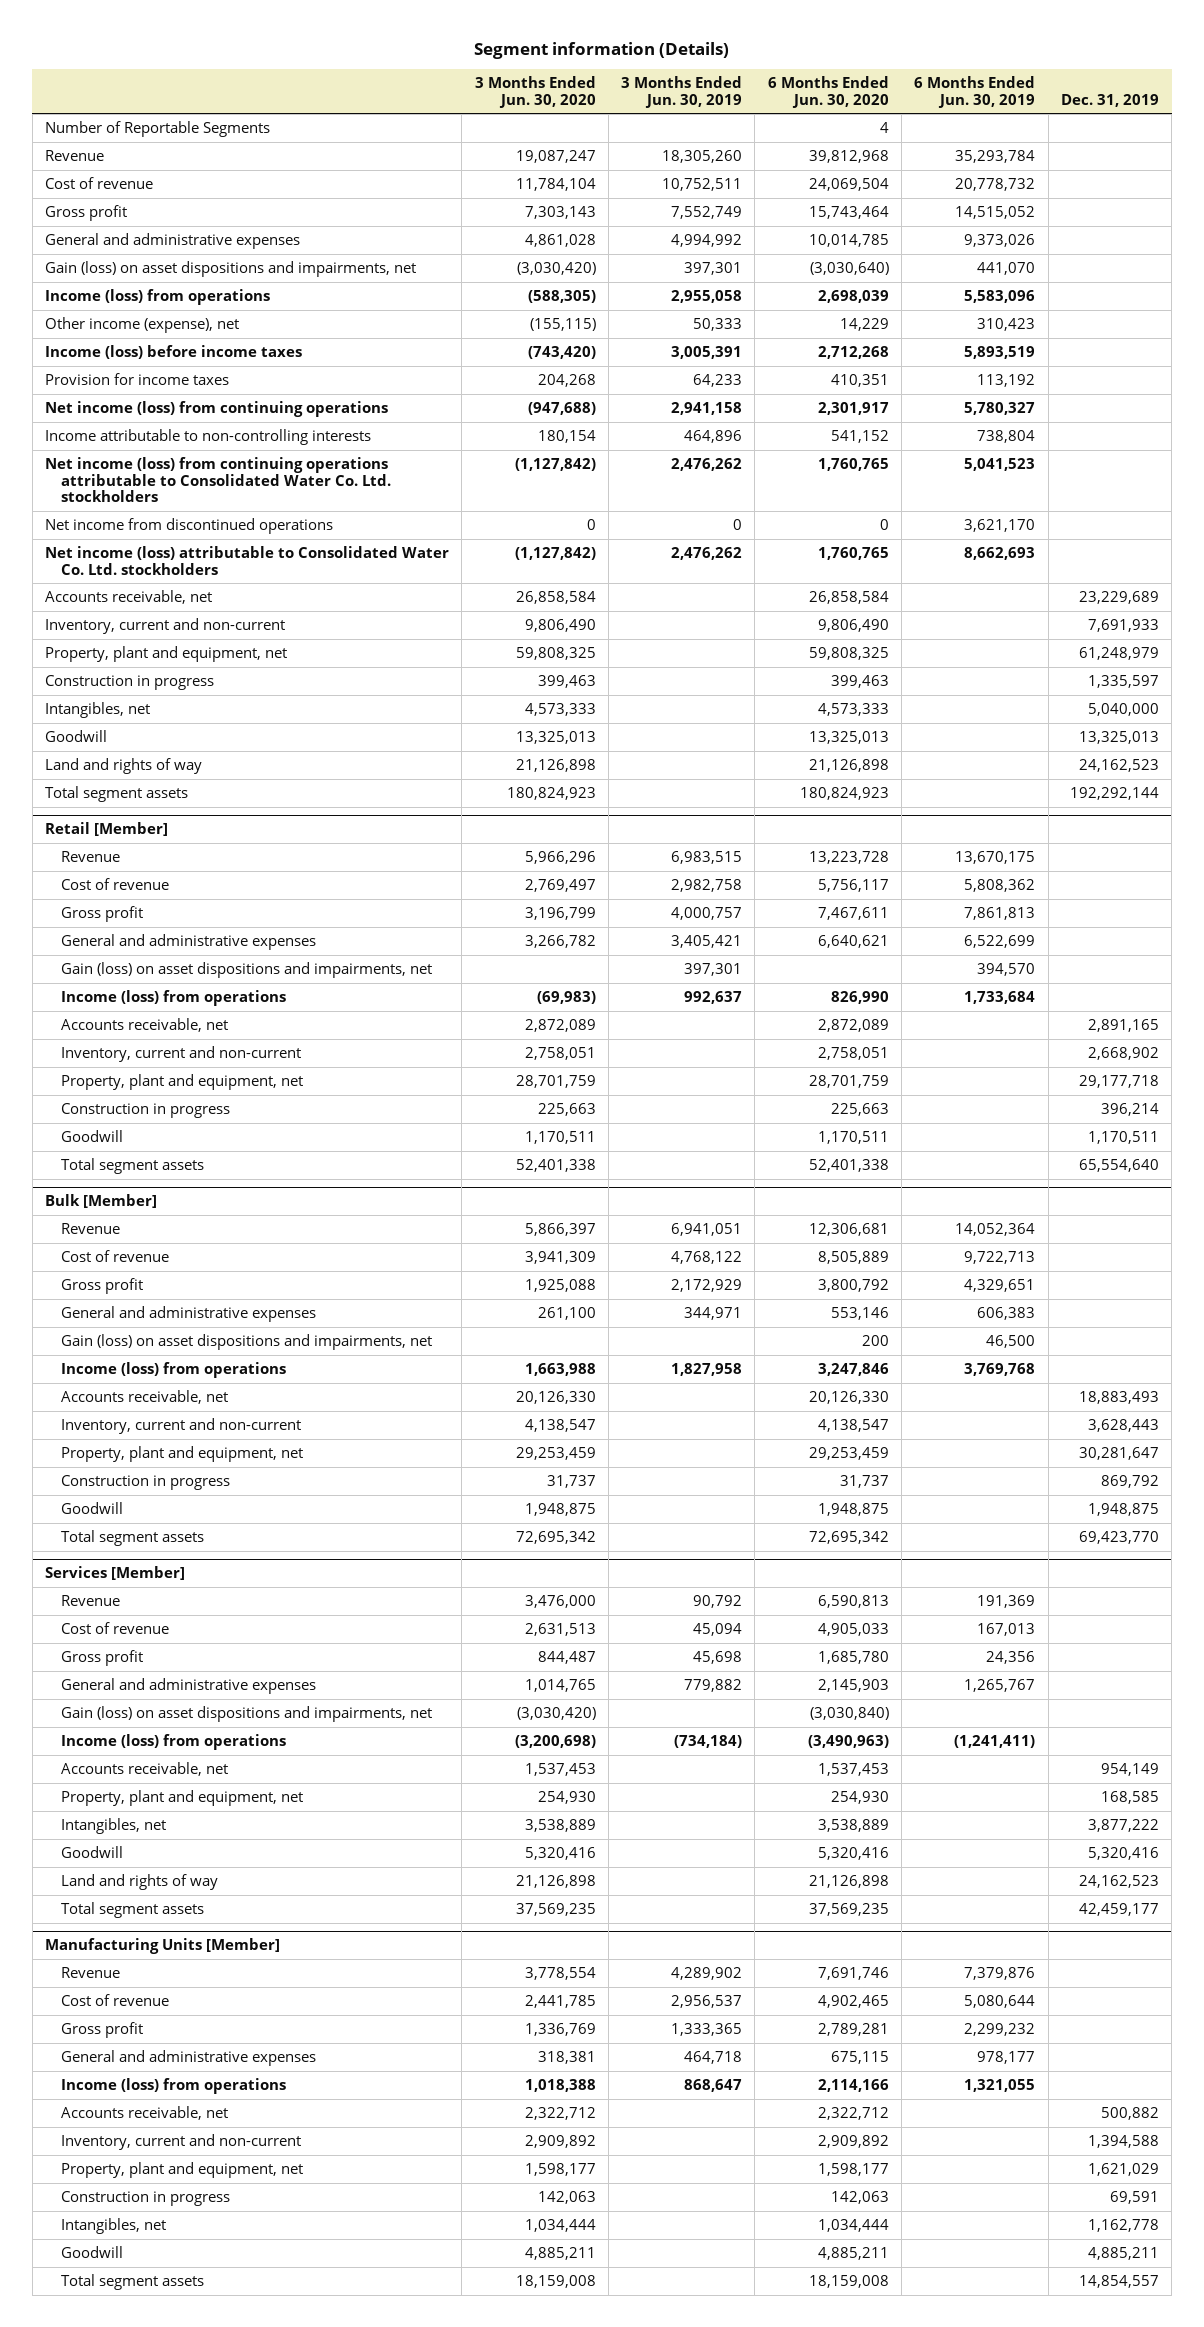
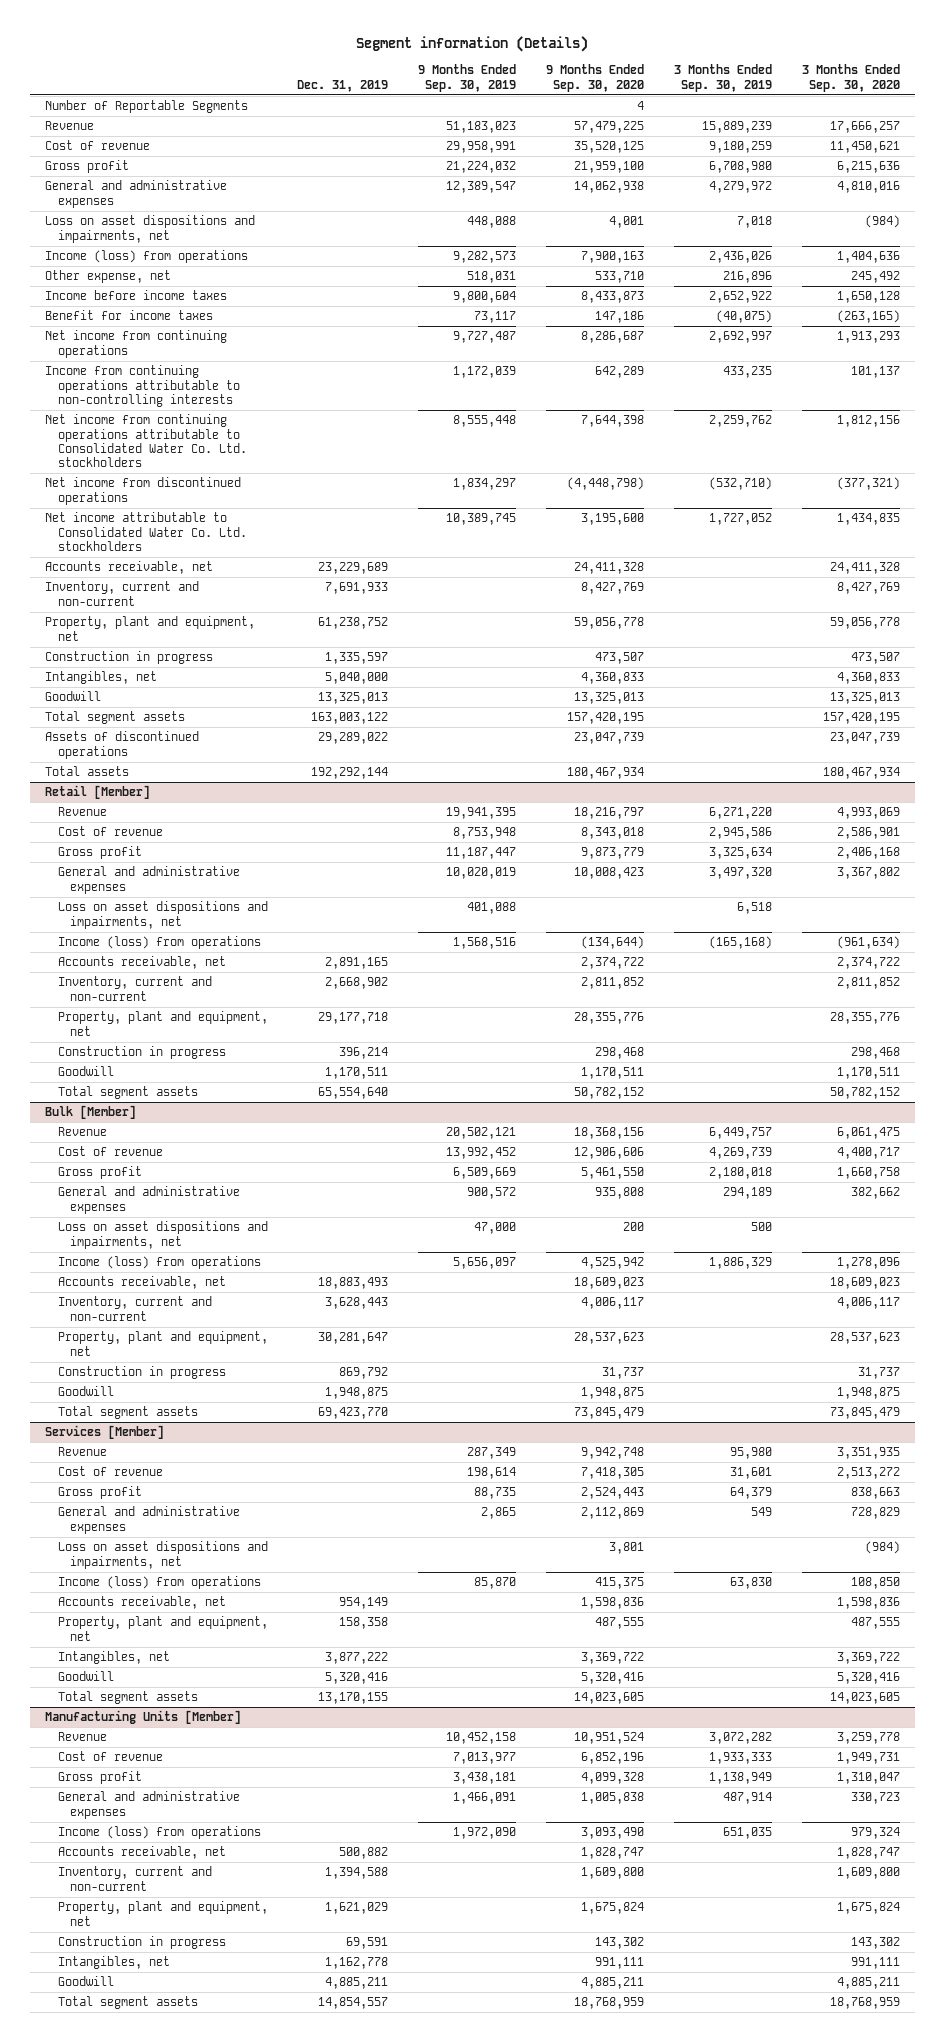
[474,75,596,108] 3 Months Ended Jun. 30, 2020 -> none
[621,75,743,108] 3 Months Ended Jun. 30, 2019 -> none
[767,75,889,108] 6 Months Ended Jun. 30, 2020 -> none
[914,75,1036,108] 6 Months Ended Jun. 30, 2019 -> none
none -> [418,64,517,92] 9 Months Ended Sep. 30, 2019
none -> [545,64,644,92] 9 Months Ended Sep. 30, 2020
none -> [673,64,772,92] 3 Months Ended Sep. 30, 2019
none -> [801,64,900,92] 3 Months Ended Sep. 30, 2020
[44,260,416,277] Gain (loss) on asset dispositions and impairments, net -> [44,215,255,243] Loss on asset dispositions and impairments, net
[44,316,239,333] Other income (expense), net -> [44,270,171,284] Other expense, net
[44,344,302,359] Income (loss) before income taxes -> [44,290,227,301] Income before income taxes
[44,372,229,385] Provision for income taxes -> [44,310,213,321] Benefit for income taxes
[44,400,388,417] Net income (loss) from continuing operations -> [44,330,227,358] Net income from continuing operations
[44,428,371,445] Income attributable to non-controlling interests -> [44,365,240,407] Income from continuing operations attributable to non-controlling interests
[44,456,391,503] Net income (loss) from continuing operations attributable to Consolidated Water Co. Ltd. stockholders -> [44,414,247,468] Net income from continuing operations attributable to Consolidated Water Co. Ltd. stockholders
[44,545,449,575] Net income (loss) attributable to Consolidated Water Co. Ltd. stockholders -> [44,512,247,551] Net income attributable to Consolidated Water Co. Ltd. stockholders
[1078,646,1159,660] 61,248,979 -> [318,617,389,630] 61,238,752
[44,757,202,774] Land and rights of way -> none
[1069,786,1159,800] 192,292,144 -> [311,712,389,725] 163,003,122
none -> [44,731,199,759] Assets of discontinued operations
none -> [44,766,129,777] Total assets
[60,961,432,978] Gain (loss) on asset dispositions and impairments, net -> [57,901,268,929] Loss on asset dispositions and impairments, net
[60,1333,432,1350] Gain (loss) on asset dispositions and impairments, net -> [57,1221,268,1249] Loss on asset dispositions and impairments, net
[60,1705,432,1722] Gain (loss) on asset dispositions and impairments, net -> [57,1541,268,1569] Loss on asset dispositions and impairments, net
[1100,1790,1159,1804] 168,585 -> [339,1617,389,1630] 158,358
[60,1873,218,1890] Land and rights of way -> none
[1078,1902,1159,1916] 42,459,177 -> [318,1692,389,1705] 13,170,155

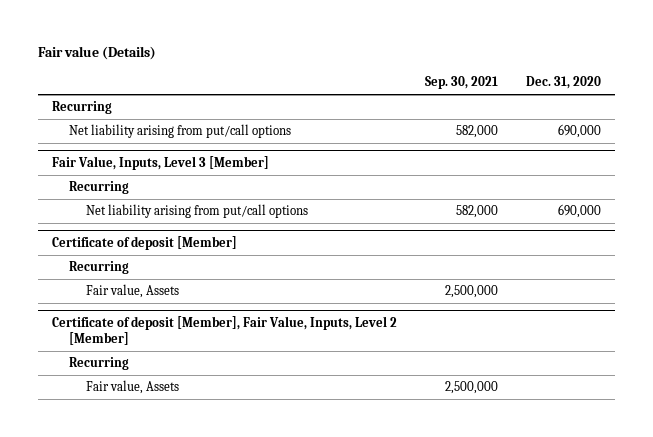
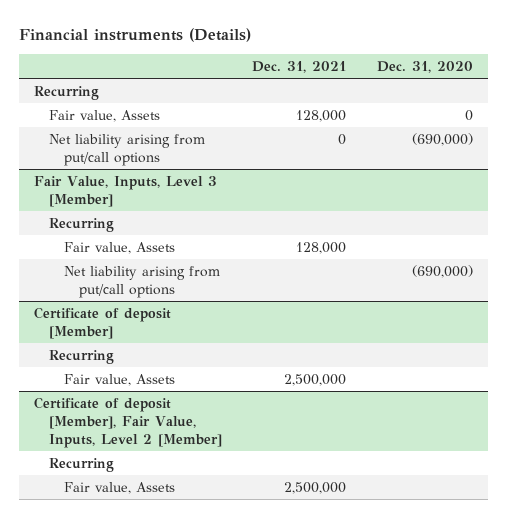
[38,46,157,61] Fair value (Details) -> [18,28,251,43] Financial instruments (Details)
[424,76,498,90] Sep. 30, 2021 -> none
none -> [252,60,347,73] Dec. 31, 2021
none -> [48,109,160,122] Fair value, Assets
[557,124,601,139] 690,000 -> [411,132,473,146] (690,000)
none -> [64,241,176,254] Fair value, Assets
[557,204,601,219] 690,000 -> [411,264,473,278] (690,000)

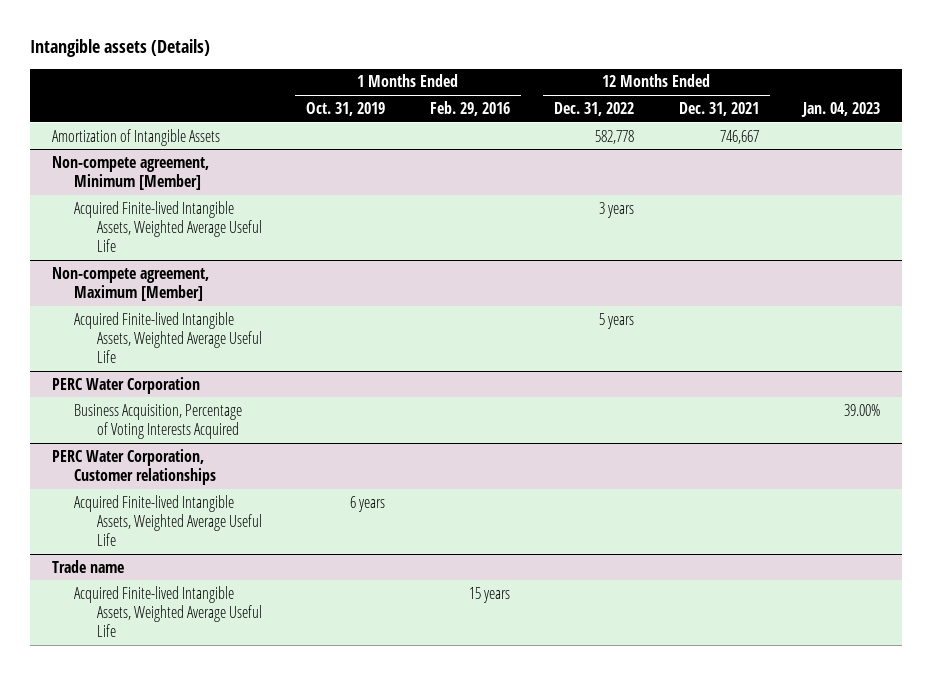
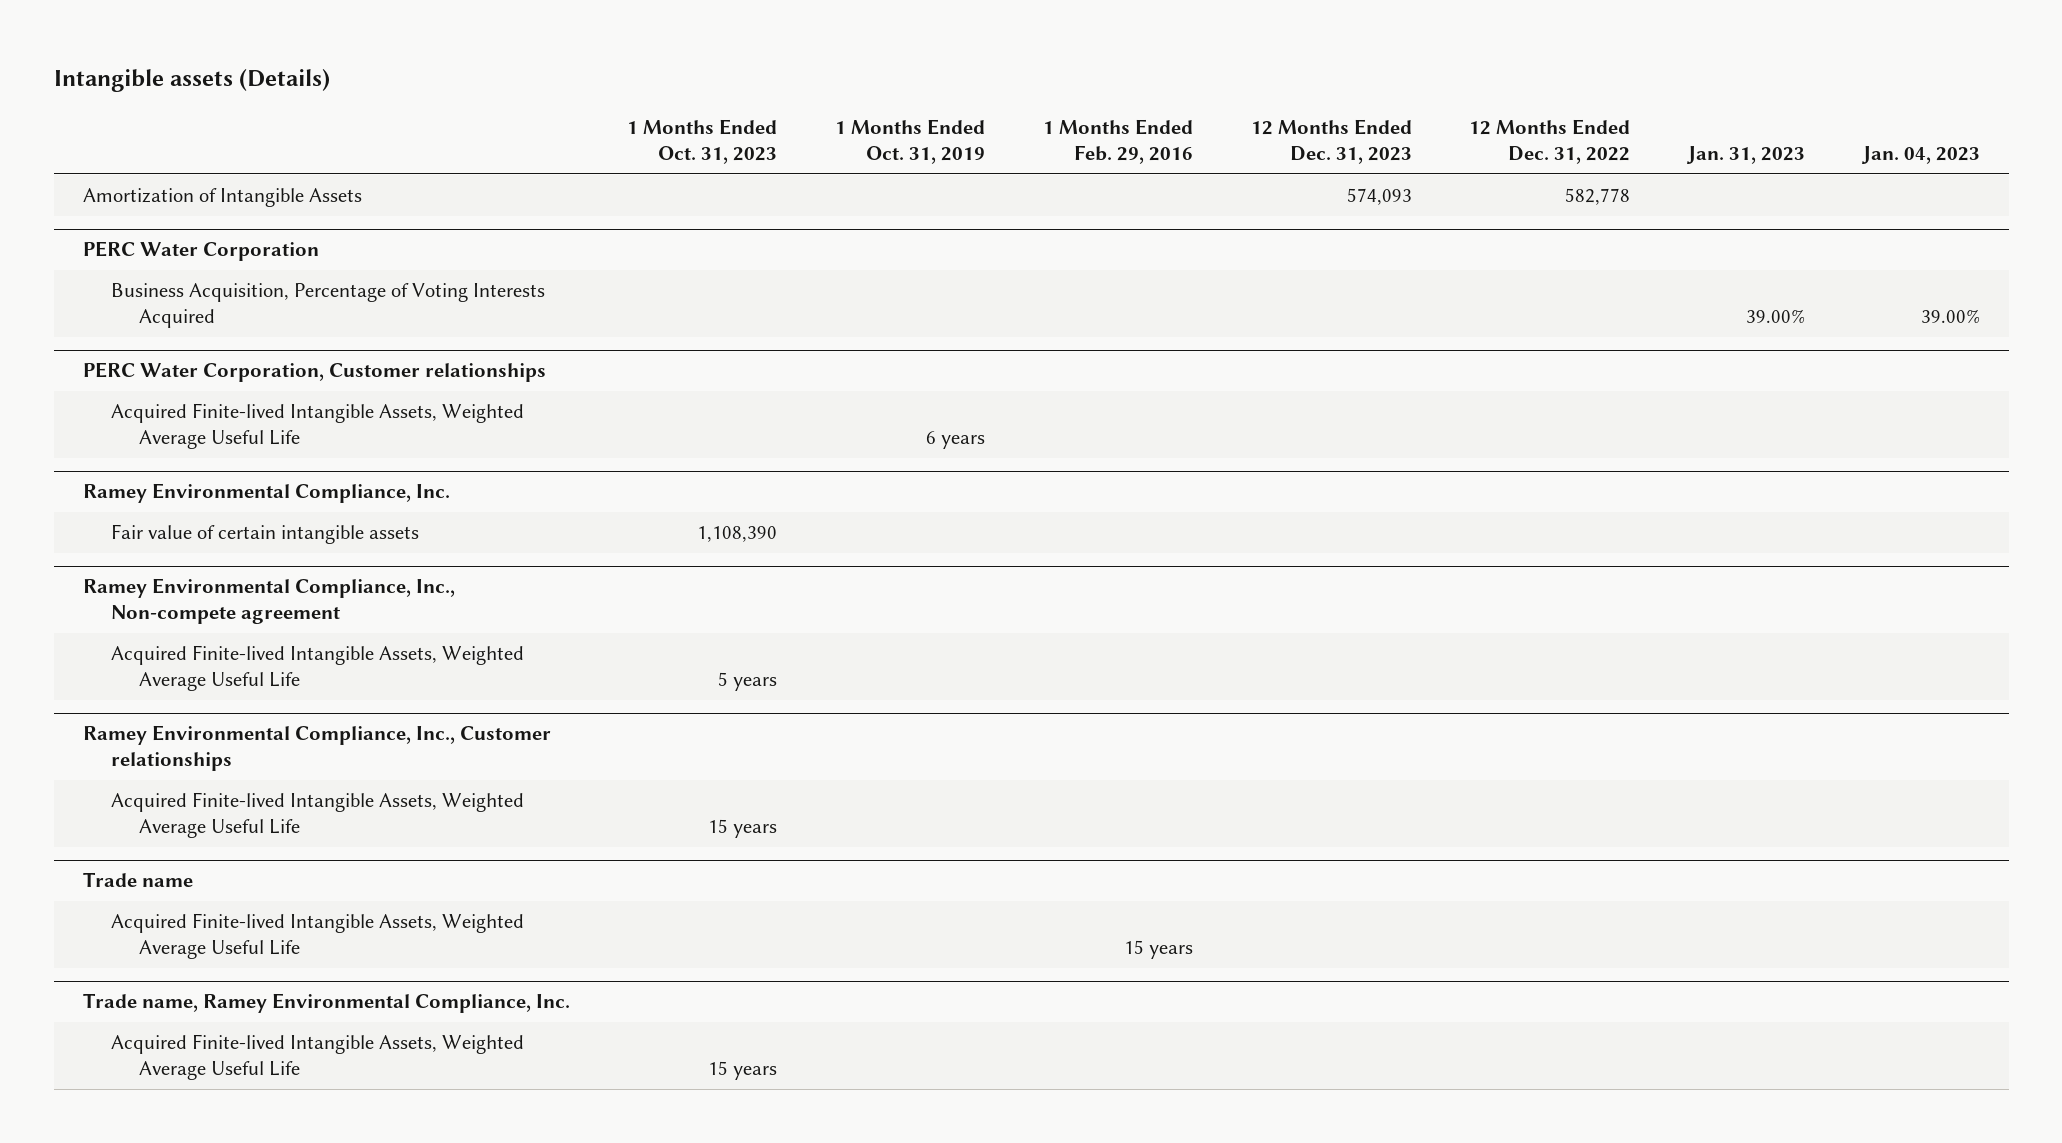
[678,101,759,116] Dec. 31, 2021 -> none
none -> [627,118,778,164] 1 Months Ended Oct. 31, 2023
none -> [1250,118,1412,164] 12 Months Ended Dec. 31, 2023
none -> [1685,145,1805,164] Jan. 31, 2023
[51,155,209,190] Non-compete agreement, Minimum [Member] -> none
[74,200,262,253] Acquired Finite-lived Intangible Assets, Weighted Average Useful Life -> none
[51,266,209,301] Non-compete agreement, Maximum [Member] -> none
[74,311,262,364] Acquired Finite-lived Intangible Assets, Weighted Average Useful Life -> none
none -> [82,483,450,504] Ramey Environmental Compliance, Inc.
none -> [110,524,419,545] Fair value of certain intangible assets
none -> [82,578,455,625] Ramey Environmental Compliance, Inc., Non-compete agreement
none -> [110,645,524,692] Acquired Finite-lived Intangible Assets, Weighted Average Useful Life
none -> [82,725,551,772] Ramey Environmental Compliance, Inc., Customer relationships
none -> [110,792,524,839] Acquired Finite-lived Intangible Assets, Weighted Average Useful Life
none -> [82,993,570,1014] Trade name, Ramey Environmental Compliance, Inc.
none -> [110,1034,524,1081] Acquired Finite-lived Intangible Assets, Weighted Average Useful Life

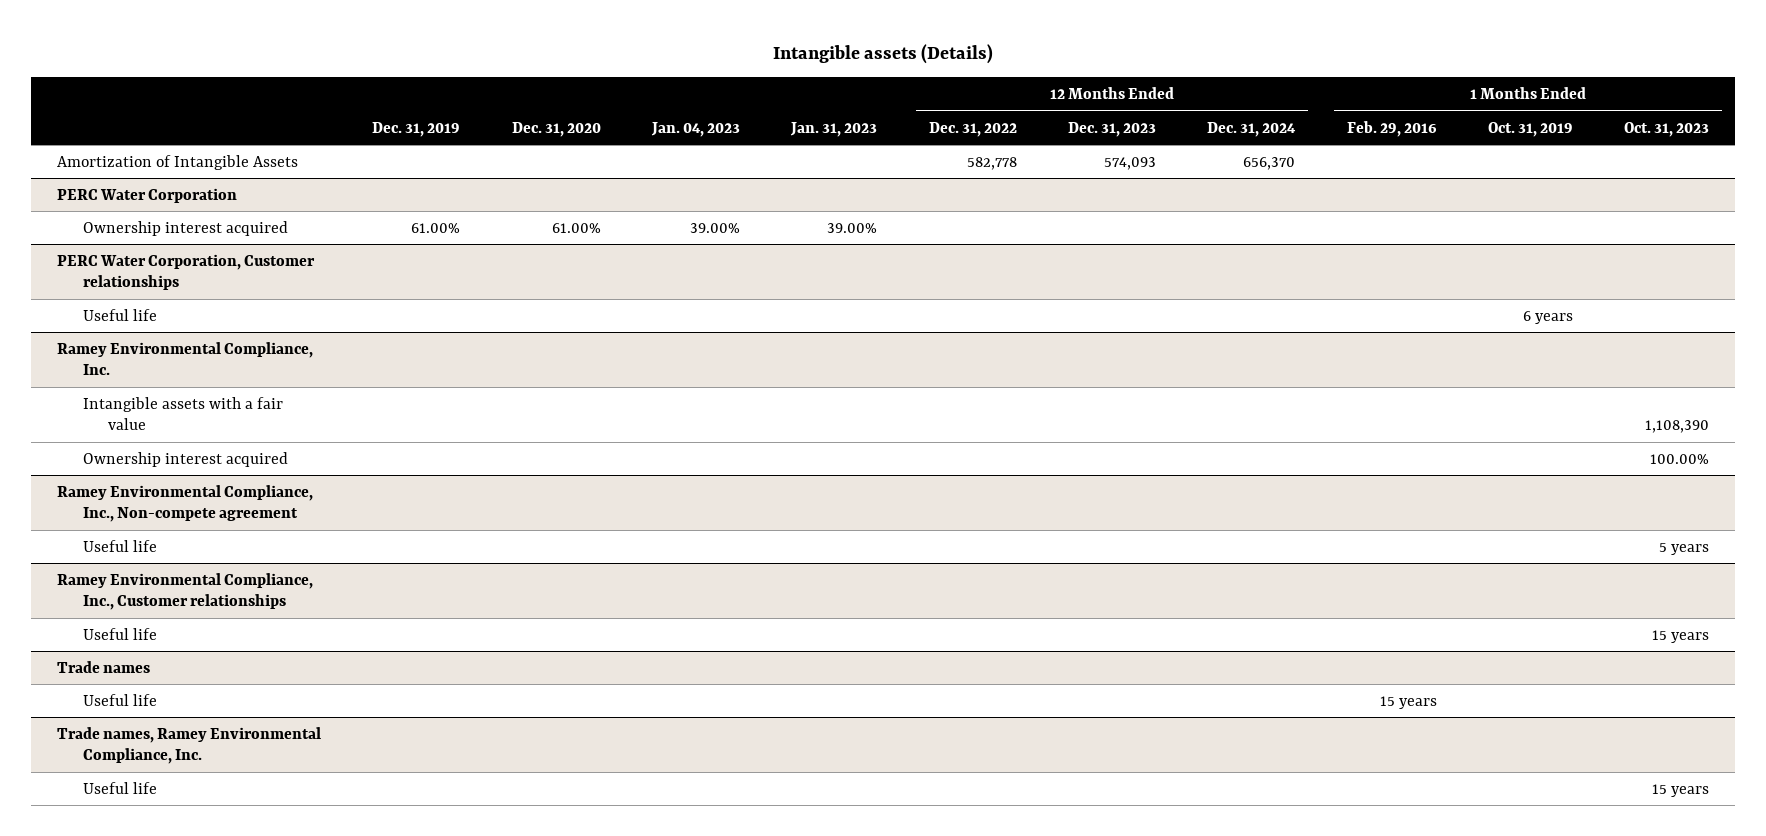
none -> [372,121,461,137] Dec. 31, 2019
none -> [511,121,601,137] Dec. 31, 2020
none -> [1207,121,1297,137] Dec. 31, 2024
[110,283,545,329] Business Acquisition, Percentage of Voting Interests Acquired -> [82,220,288,236] Ownership interest acquired
[110,403,524,450] Acquired Finite-lived Intangible Assets, Weighted Average Useful Life -> [82,308,157,321] Useful life
[110,524,419,545] Fair value of certain intangible assets -> [82,396,283,431] Intangible assets with a fair value
none -> [82,451,288,467] Ownership interest acquired
[110,645,524,692] Acquired Finite-lived Intangible Assets, Weighted Average Useful Life -> [82,539,157,552] Useful life
[110,792,524,839] Acquired Finite-lived Intangible Assets, Weighted Average Useful Life -> [82,627,157,640] Useful life
[82,872,193,888] Trade name -> [57,660,151,673] Trade names
[110,913,524,960] Acquired Finite-lived Intangible Assets, Weighted Average Useful Life -> [82,693,157,706] Useful life
[82,993,570,1014] Trade name, Ramey Environmental Compliance, Inc. -> [57,726,322,765] Trade names, Ramey Environmental Compliance, Inc.
[110,1034,524,1081] Acquired Finite-lived Intangible Assets, Weighted Average Useful Life -> [82,781,157,794] Useful life

